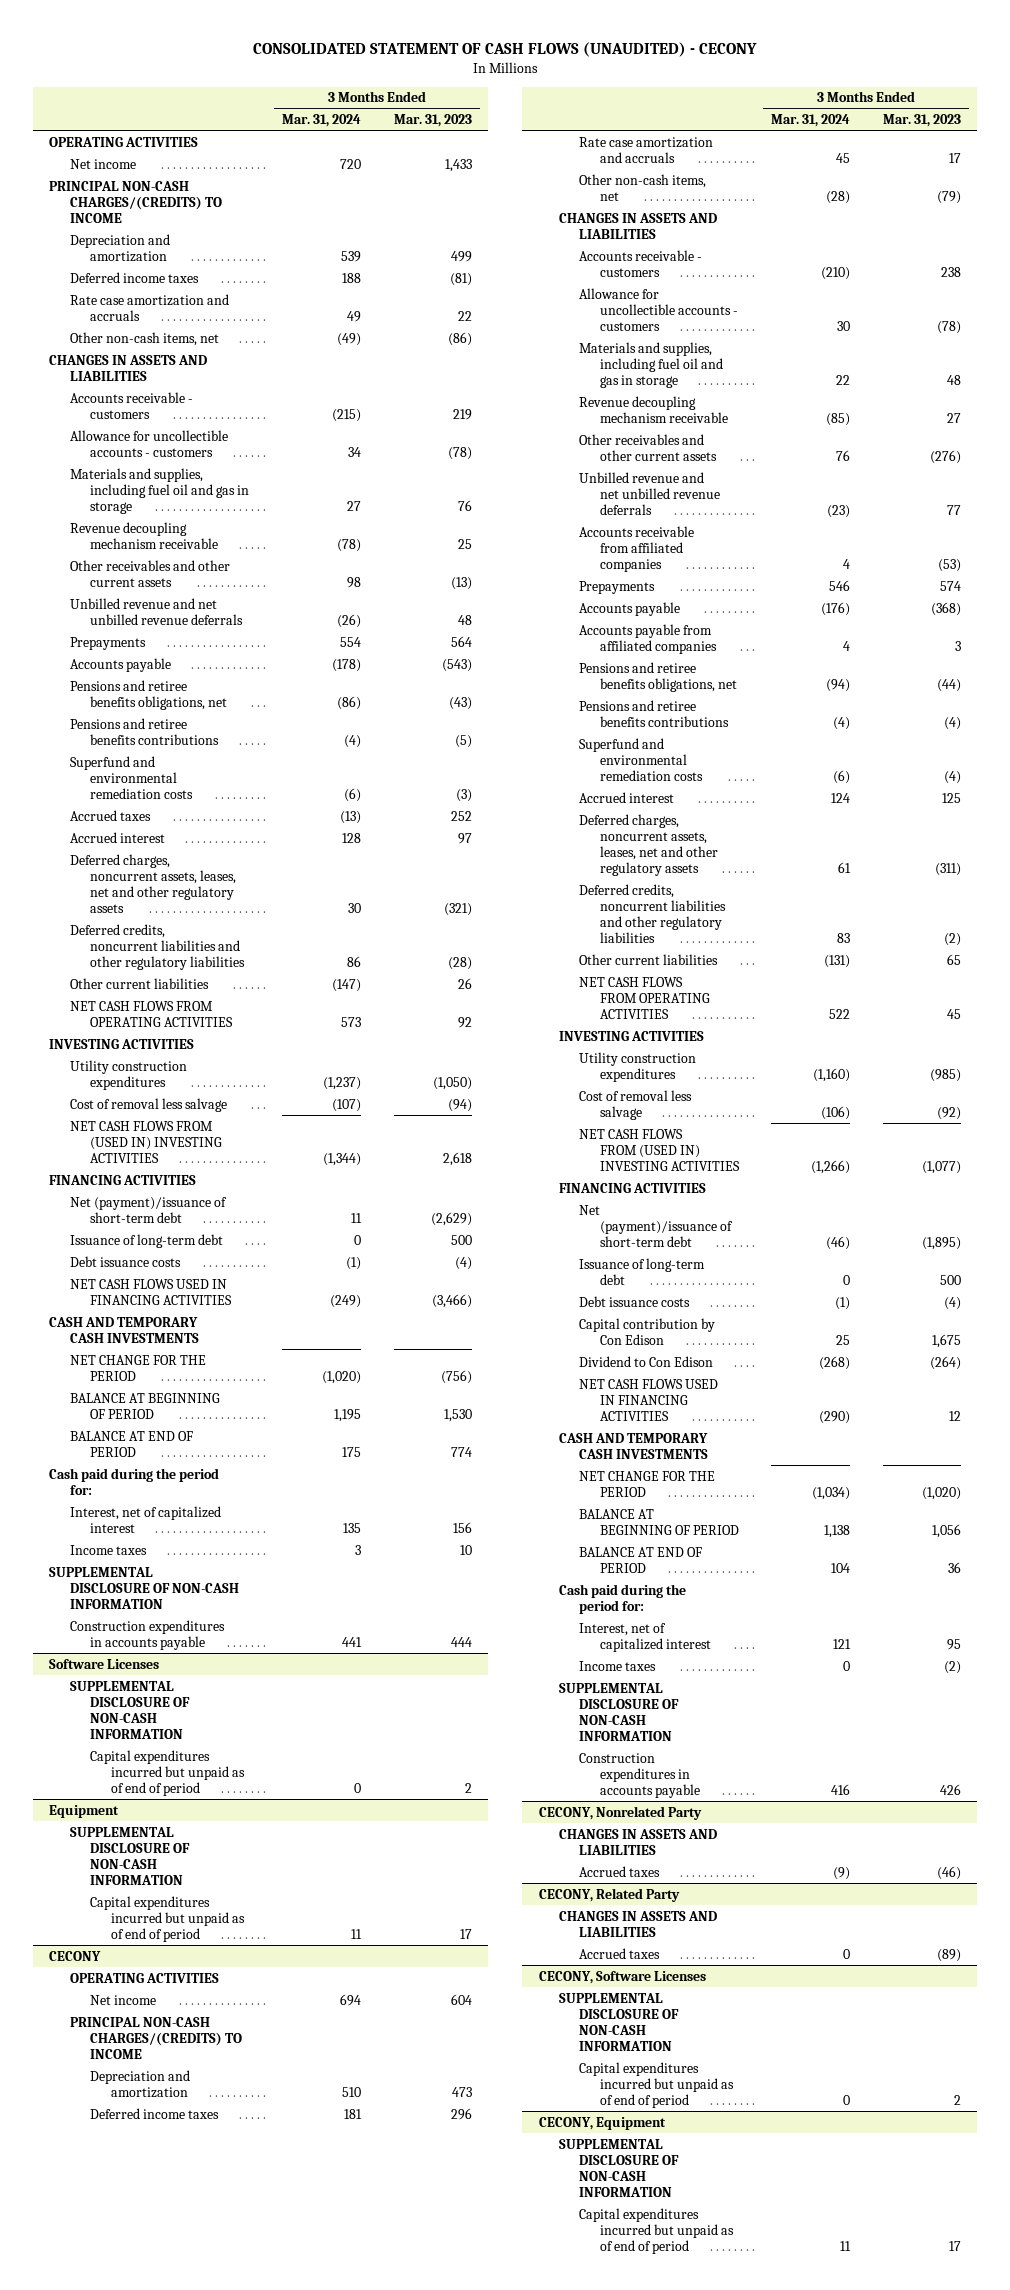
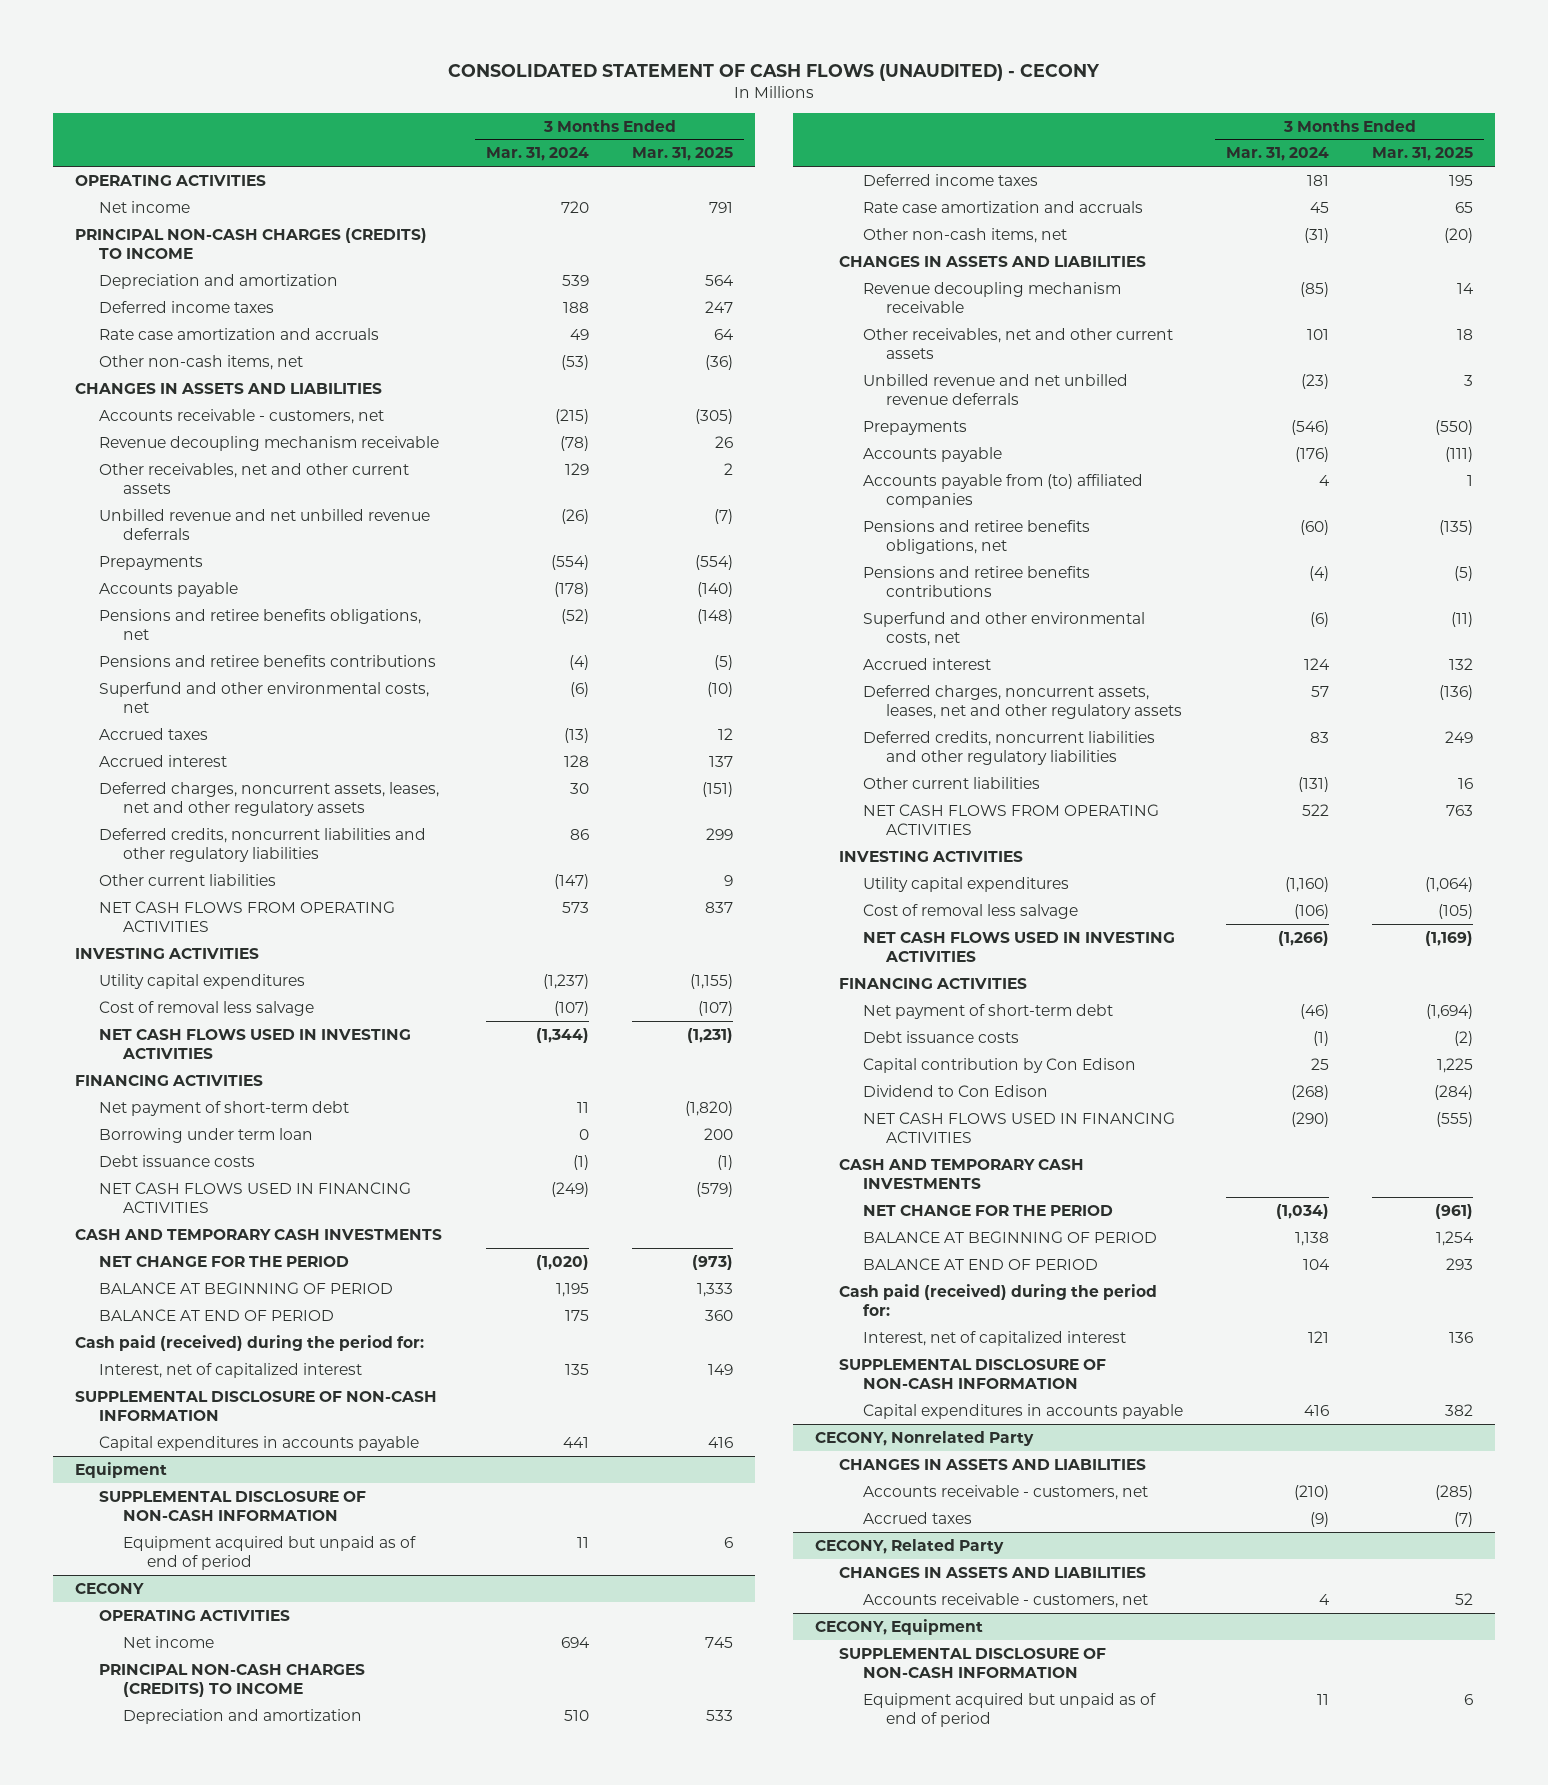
[393,114,472,128] Mar. 31, 2023 -> none
none -> [632,147,734,162] Mar. 31, 2025
[49,180,222,223] PRINCIPAL NON-CASH CHARGES/(CREDITS) TO INCOME -> [75,227,428,260] PRINCIPAL NON-CASH CHARGES (CREDITS) TO INCOME
[337,332,362,346] (49) -> [561,354,590,370] (53)
[69,429,228,457] Allowance for uncollectible accounts - customers -> none
[69,467,250,514] Materials and supplies, including fuel oil and gas in storage -> none
[69,391,193,419] Accounts receivable - customers -> [98,408,384,424] Accounts receivable - customers, net
[69,559,230,587] Other receivables and other current assets -> [98,462,409,495] Other receivables, net and other current assets
[347,576,362,588] 98 -> [565,462,590,475] 129
[340,636,362,647] 554 -> [551,554,590,570] (554)
[337,695,362,710] (86) -> [561,608,590,624] (52)
[69,755,194,799] Superfund and environmental remediation costs -> [98,681,429,714] Superfund and other environmental costs, net
[69,1059,187,1090] Utility construction expenditures -> [98,973,305,989] Utility capital expenditures
[69,1120,223,1163] NET CASH FLOWS FROM (USED IN) INVESTING ACTIVITIES -> [98,1028,411,1060] NET CASH FLOWS USED IN INVESTING ACTIVITIES
[69,1233,223,1248] Issuance of long-term debt -> none
[69,1196,227,1223] Net (payment)/issuance of short-term debt -> [98,1100,349,1116] Net payment of short-term debt
none -> [98,1127,313,1143] Borrowing under term loan
[49,1467,220,1495] Cash paid during the period for: -> [75,1334,425,1351] Cash paid (received) during the period for:
[69,1544,147,1555] Income taxes -> none
[49,1658,160,1669] Software Licenses -> none
[69,1680,191,1740] SUPPLEMENTAL DISCLOSURE OF NON-CASH INFORMATION -> none
[90,1749,245,1796] Capital expenditures incurred but unpaid as of end of period -> none
[69,1619,225,1650] Construction expenditures in accounts payable -> [98,1435,419,1451] Capital expenditures in accounts payable
[90,1895,245,1942] Capital expenditures incurred but unpaid as of end of period -> [122,1535,416,1571] Equipment acquired but unpaid as of end of period
[69,2016,243,2059] PRINCIPAL NON-CASH CHARGES/(CREDITS) TO INCOME -> [98,1663,365,1698] PRINCIPAL NON-CASH CHARGES (CREDITS) TO INCOME
[826,190,851,204] (28) -> [1303,227,1329,243] (31)
[579,249,703,277] Accounts receivable - customers -> none
[579,287,738,331] Allowance for uncollectible accounts - customers -> none
[579,341,723,388] Materials and supplies, including fuel oil and gas in storage -> none
[579,433,717,461] Other receivables and other current assets -> [862,327,1173,360] Other receivables, net and other current assets
[836,449,851,461] 76 -> [1306,328,1329,340] 101
[579,525,695,572] Accounts receivable from affiliated companies -> none
[829,579,851,591] 546 -> [1290,419,1329,435] (546)
[579,623,717,654] Accounts payable from affiliated companies -> [862,473,1143,509] Accounts payable from (to) affiliated companies
[826,678,851,692] (94) -> [1299,519,1329,535] (60)
[579,737,703,781] Superfund and environmental remediation costs -> [862,611,1145,647] Superfund and other environmental costs, net
[838,862,852,874] 61 -> [1310,685,1329,697] 57
[579,1051,697,1082] Utility construction expenditures -> [862,876,1069,892] Utility capital expenditures
[579,1128,740,1171] NET CASH FLOWS FROM (USED IN) INVESTING ACTIVITIES -> [862,931,1175,963] NET CASH FLOWS USED IN INVESTING ACTIVITIES
[579,1257,706,1285] Issuance of long-term debt -> none
[579,1204,733,1247] Net (payment)/issuance of short-term debt -> [862,1003,1113,1019] Net payment of short-term debt
[559,1583,687,1614] Cash paid during the period for: -> [838,1283,1157,1317] Cash paid (received) during the period for:
[579,1660,657,1671] Income taxes -> none
[579,1752,700,1798] Construction expenditures in accounts payable -> [862,1403,1183,1419] Capital expenditures in accounts payable
none -> [862,1484,1148,1500] Accounts receivable - customers, net
[579,1947,661,1959] Accrued taxes -> none
[538,1970,706,1984] CECONY, Software Licenses -> none
[559,1992,680,2052] SUPPLEMENTAL DISCLOSURE OF NON-CASH INFORMATION -> none
[579,2061,734,2108] Capital expenditures incurred but unpaid as of end of period -> none
none -> [862,1592,1148,1608] Accounts receivable - customers, net
[579,2207,734,2254] Capital expenditures incurred but unpaid as of end of period -> [862,1692,1156,1728] Equipment acquired but unpaid as of end of period

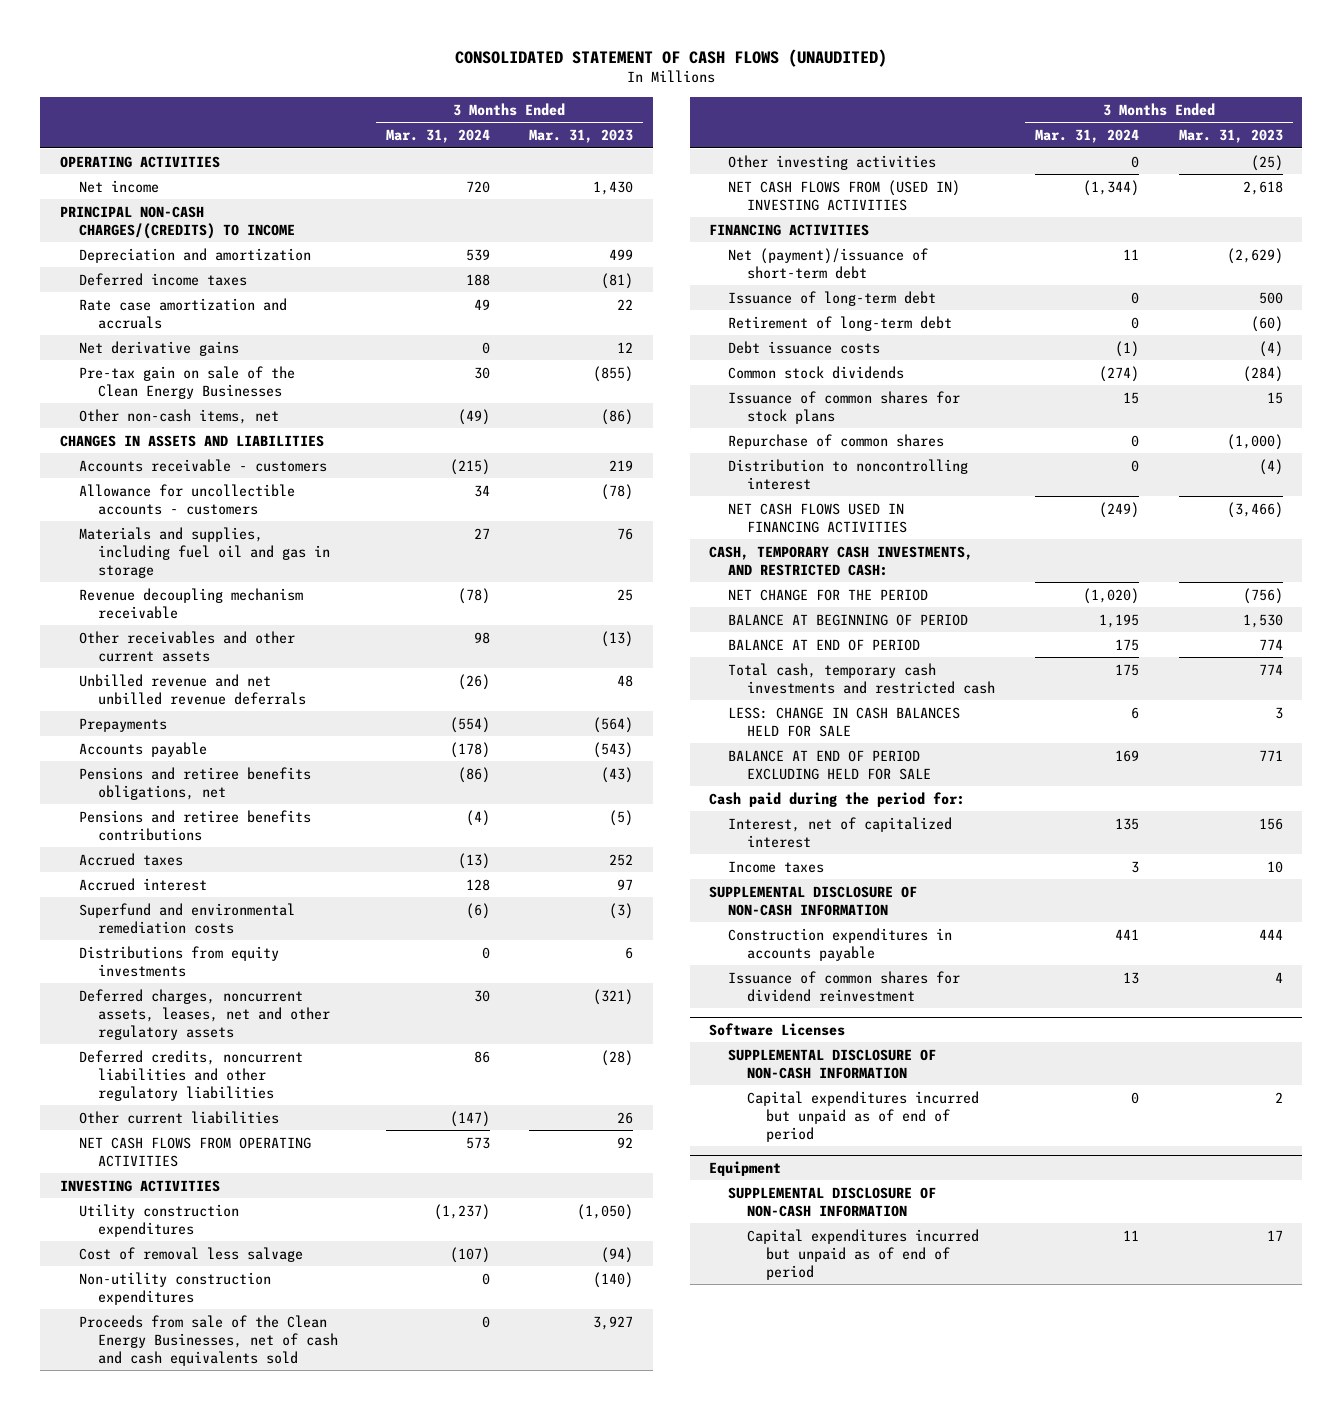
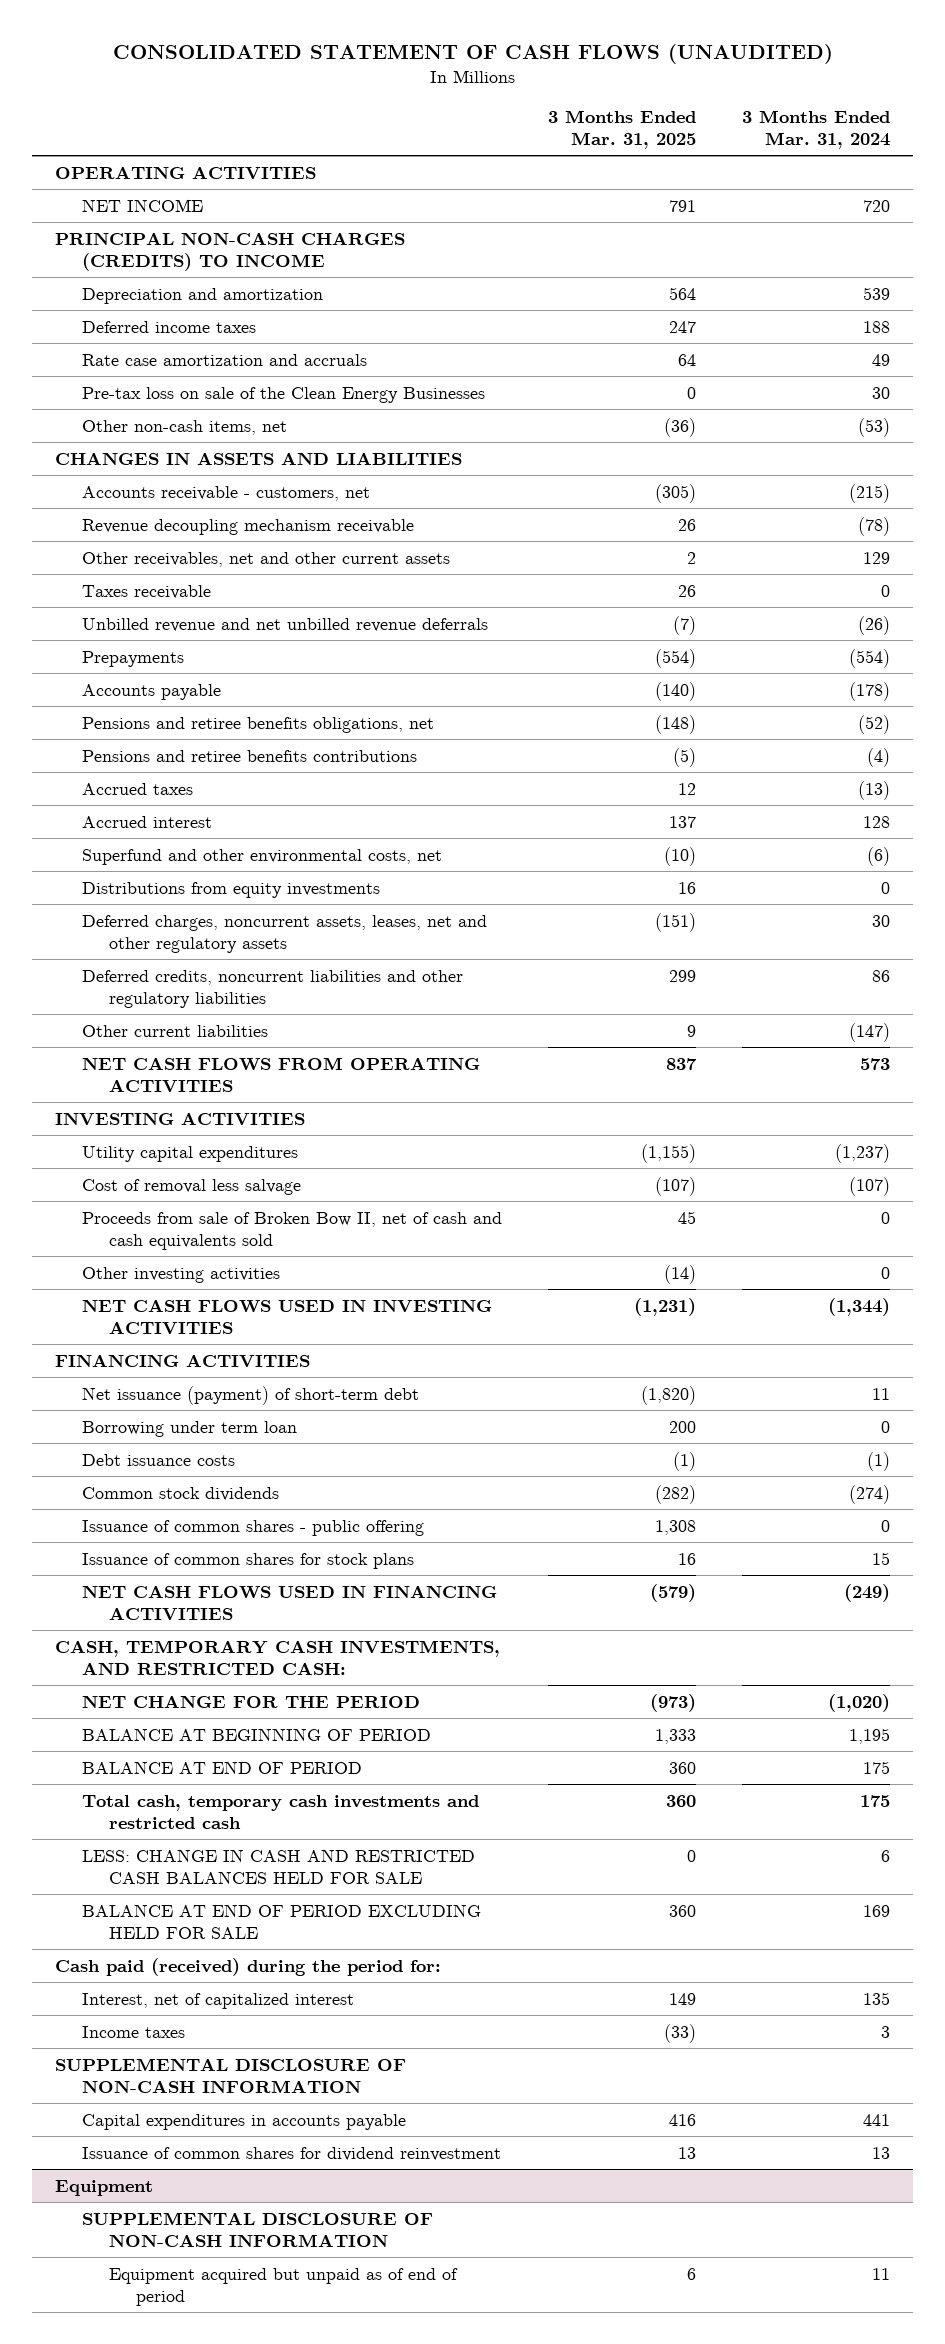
[529,129,634,144] Mar. 31, 2023 -> none
none -> [548,109,697,149] 3 Months Ended Mar. 31, 2025
[78,179,159,193] Net income -> [82,198,204,212] NET INCOME
[60,205,295,239] PRINCIPAL NON-CASH CHARGES/(CREDITS) TO INCOME -> [55,231,406,271] PRINCIPAL NON-CASH CHARGES (CREDITS) TO INCOME
[78,340,239,356] Net derivative gains -> none
[78,365,295,399] Pre-tax gain on sale of the Clean Energy Businesses -> [82,386,486,403] Pre-tax loss on sale of the Clean Energy Businesses
[457,408,490,425] (49) -> [858,417,891,437] (53)
[78,483,295,515] Allowance for uncollectible accounts - customers -> none
[78,526,330,578] Materials and supplies, including fuel oil and gas in storage -> none
[78,458,327,472] Accounts receivable - customers -> [82,485,371,501] Accounts receivable - customers, net
[78,630,295,662] Other receivables and other current assets -> [82,551,451,567] Other receivables, net and other current assets
[473,631,490,644] 98 -> [863,551,891,564] 129
none -> [82,584,212,599] Taxes receivable
[457,766,490,783] (86) -> [858,714,891,734] (52)
[78,902,295,934] Superfund and environmental remediation costs -> [82,848,443,865] Superfund and other environmental costs, net
[78,1203,239,1237] Utility construction expenditures -> [82,1145,299,1162] Utility capital expenditures
[78,1271,271,1305] Non-utility construction expenditures -> none
[78,1314,338,1366] Proceeds from sale of the Clean Energy Businesses, net of cash and cash equivalents sold -> [82,1211,503,1250] Proceeds from sale of Broken Bow II, net of cash and cash equivalents sold
[728,179,961,211] NET CASH FLOWS FROM (USED IN) INVESTING ACTIVITIES -> [82,1298,493,1334] NET CASH FLOWS USED IN INVESTING ACTIVITIES
[728,290,937,306] Issuance of long-term debt -> none
[728,315,953,331] Retirement of long-term debt -> none
[728,247,929,279] Net (payment)/issuance of short-term debt -> [82,1385,420,1405] Net issuance (payment) of short-term debt
none -> [82,1420,298,1437] Borrowing under term loan
none -> [82,1519,425,1536] Issuance of common shares - public offering
[728,433,945,449] Repurchase of common shares -> none
[728,458,969,490] Distribution to noncontrolling interest -> none
[728,706,961,737] LESS: CHANGE IN CASH BALANCES HELD FOR SALE -> [82,1848,476,1884] LESS: CHANGE IN CASH AND RESTRICTED CASH BALANCES HELD FOR SALE
[709,791,966,807] Cash paid during the period for: -> [55,1957,442,1976] Cash paid (received) during the period for:
[728,927,953,961] Construction expenditures in accounts payable -> [82,2113,407,2130] Capital expenditures in accounts payable
[709,1022,846,1036] Software Licenses -> none
[728,1048,937,1079] SUPPLEMENTAL DISCLOSURE OF NON-CASH INFORMATION -> none
[747,1090,980,1142] Capital expenditures incurred but unpaid as of end of period -> none
[747,1228,980,1280] Capital expenditures incurred but unpaid as of end of period -> [109,2267,459,2306] Equipment acquired but unpaid as of end of period

